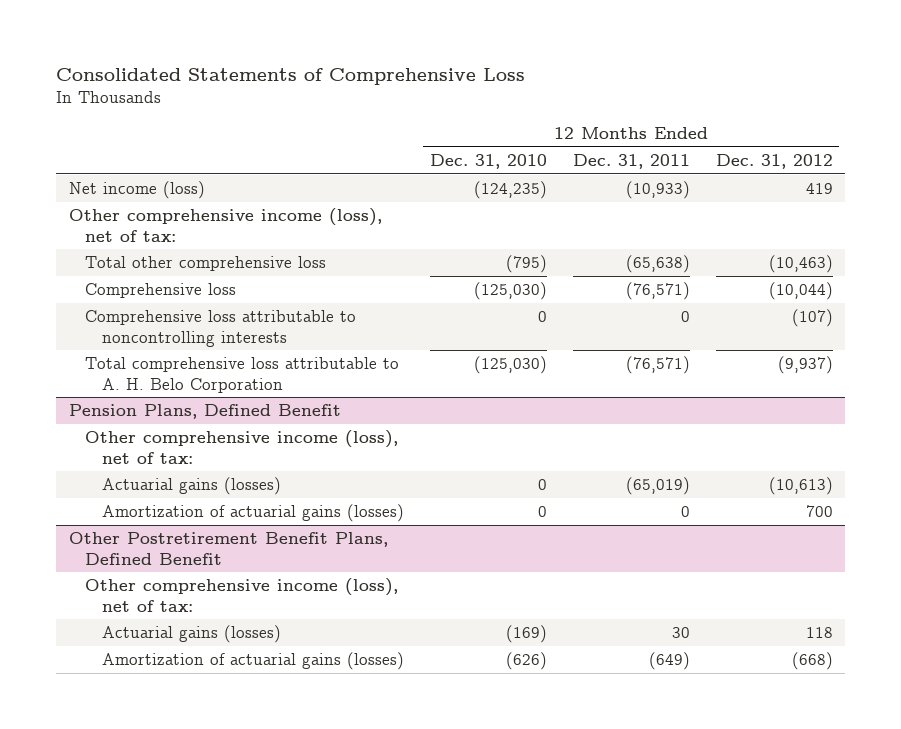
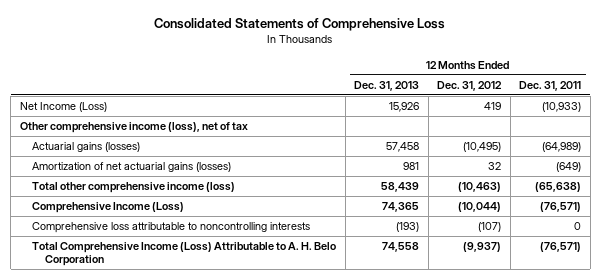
[429,153,547,169] Dec. 31, 2010 -> none
none -> [354,80,420,91] Dec. 31, 2013
[68,181,205,200] Net income (loss) -> [19,102,107,113] Net Income (Loss)
[68,208,382,242] Other comprehensive income (loss), net of tax: -> [19,122,248,134] Other comprehensive income (loss), net of tax
none -> [32,142,141,153] Actuarial gains (losses)
none -> [32,162,232,173] Amortization of net actuarial gains (losses)
[85,256,327,272] Total other comprehensive loss -> [32,182,236,194] Total other comprehensive income (loss)
[85,283,237,299] Comprehensive loss -> [32,202,185,214] Comprehensive Income (Loss)
[68,404,341,420] Pension Plans, Defined Benefit -> none
[85,430,399,464] Other comprehensive income (loss), net of tax: -> none
[101,477,281,496] Actuarial gains (losses) -> none
[101,504,404,523] Amortization of actuarial gains (losses) -> none
[68,532,388,565] Other Postretirement Benefit Plans, Defined Benefit -> none
[85,578,399,612] Other comprehensive income (loss), net of tax: -> none
[101,625,281,644] Actuarial gains (losses) -> none
[101,652,404,671] Amortization of actuarial gains (losses) -> none
[85,357,400,393] Total comprehensive loss attributable to A. H. Belo Corporation -> [32,242,337,267] Total Comprehensive Income (Loss) Attributable to A. H. Belo Corporation

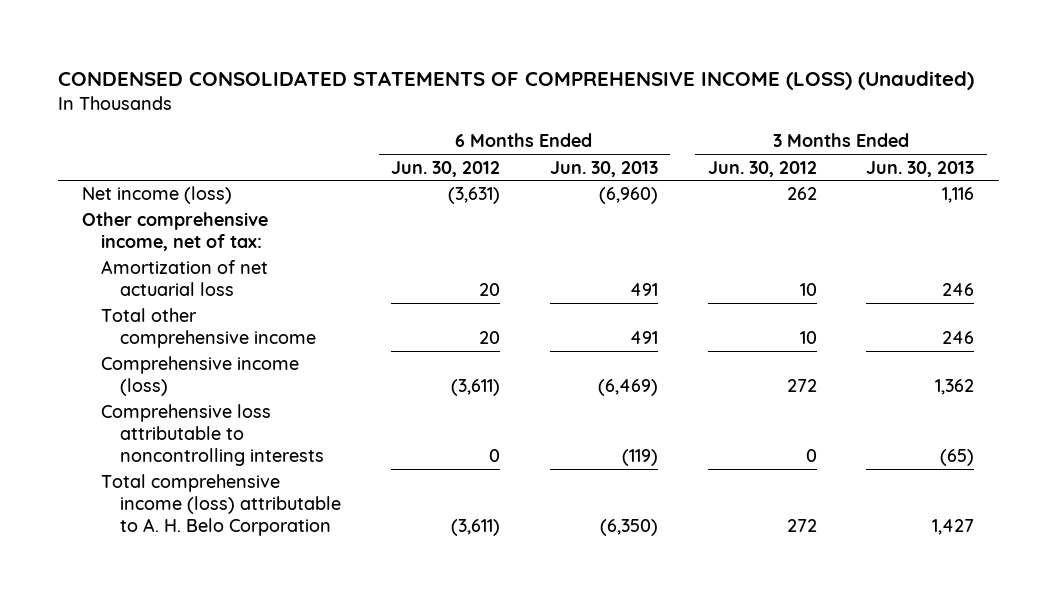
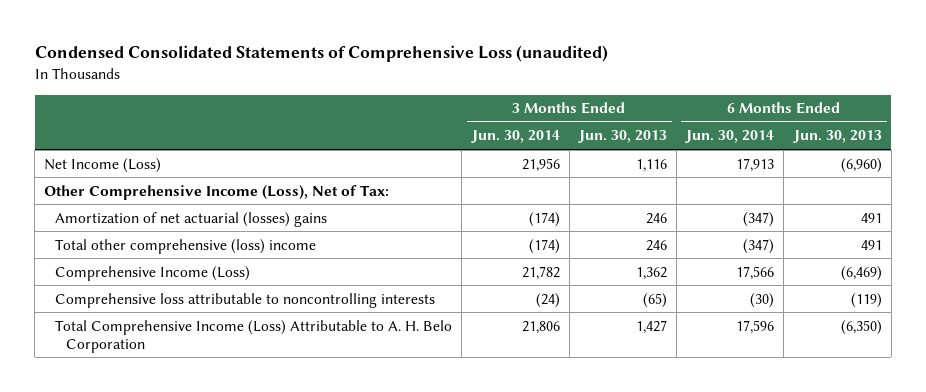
[57,70,974,90] CONDENSED CONSOLIDATED STATEMENTS OF COMPREHENSIVE INCOME (LOSS) (Unaudited) -> [34,45,608,63] Condensed Consolidated Statements of Comprehensive Loss (unaudited)
[391,160,501,177] Jun. 30, 2012 -> none
[707,160,817,177] Jun. 30, 2012 -> none
none -> [470,130,560,144] Jun. 30, 2014
none -> [685,130,775,144] Jun. 30, 2014
[82,186,233,205] Net income (loss) -> [44,157,162,173] Net Income (Loss)
[82,212,269,252] Other comprehensive income, net of tax: -> [44,184,390,200] Other Comprehensive Income (Loss), Net of Tax:
[101,260,269,297] Amortization of net actuarial loss -> [55,211,328,227] Amortization of net actuarial (losses) gains
[101,308,317,349] Total other comprehensive income -> [55,238,317,254] Total other comprehensive (loss) income
[101,356,300,397] Comprehensive income (loss) -> [55,265,251,281] Comprehensive Income (Loss)
[101,474,342,536] Total comprehensive income (loss) attributable to A. H. Belo Corporation -> [55,319,453,353] Total Comprehensive Income (Loss) Attributable to A. H. Belo Corporation

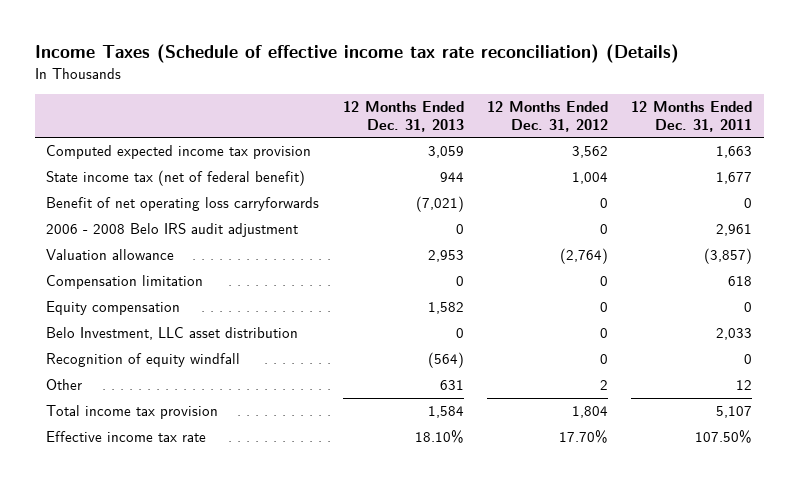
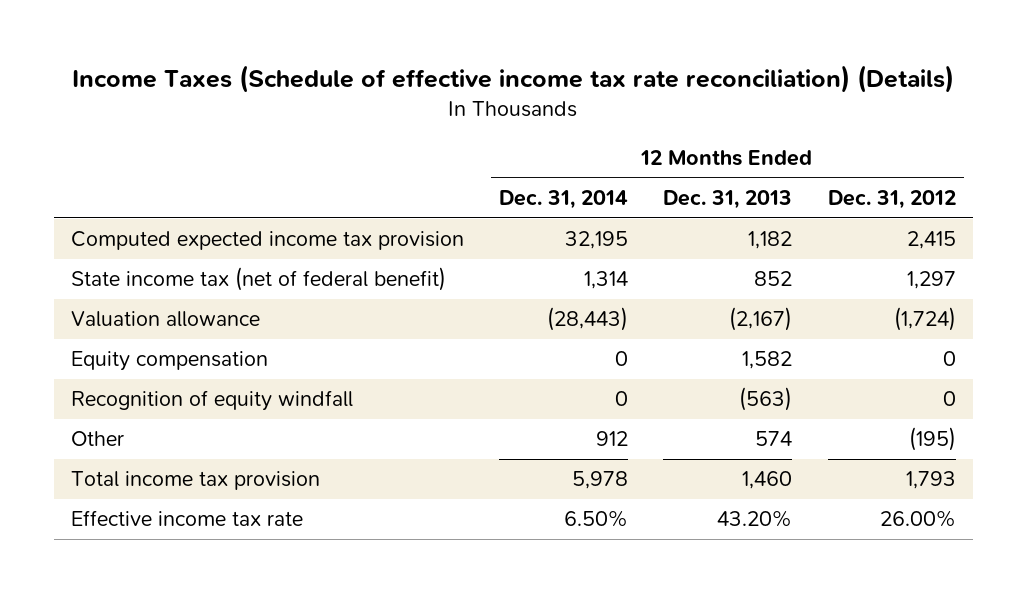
[631,101,753,132] 12 Months Ended Dec. 31, 2011 -> none
none -> [499,190,629,210] Dec. 31, 2014
[46,197,320,212] Benefit of net operating loss carryforwards -> none
[46,223,299,238] 2006 - 2008 Belo IRS audit adjustment -> none
[46,275,204,290] Compensation limitation -> none
[427,146,464,159] 3,059 -> [748,231,793,250] 1,182
[572,146,609,159] 3,562 -> [906,231,956,250] 2,415
[439,172,464,183] 944 -> [754,271,793,287] 852
[572,172,609,185] 1,004 -> [906,271,956,290] 1,297
[427,250,464,263] 2,953 -> [729,307,793,332] (2,167)
[560,248,609,265] (2,764) -> [893,307,956,332] (1,724)
[46,327,299,341] Belo Investment, LLC asset distribution -> none
[427,352,464,369] (564) -> [739,387,793,412] (563)
[439,380,464,391] 631 -> [755,431,793,447] 574
[600,380,609,391] 2 -> [908,427,956,452] (195)
[427,406,464,419] 1,584 -> [742,471,793,490] 1,460
[572,406,609,419] 1,804 -> [905,471,956,490] 1,793
[414,430,464,444] 18.10% -> [717,510,793,528] 43.20%
[559,430,609,444] 17.70% -> [879,510,956,528] 26.00%

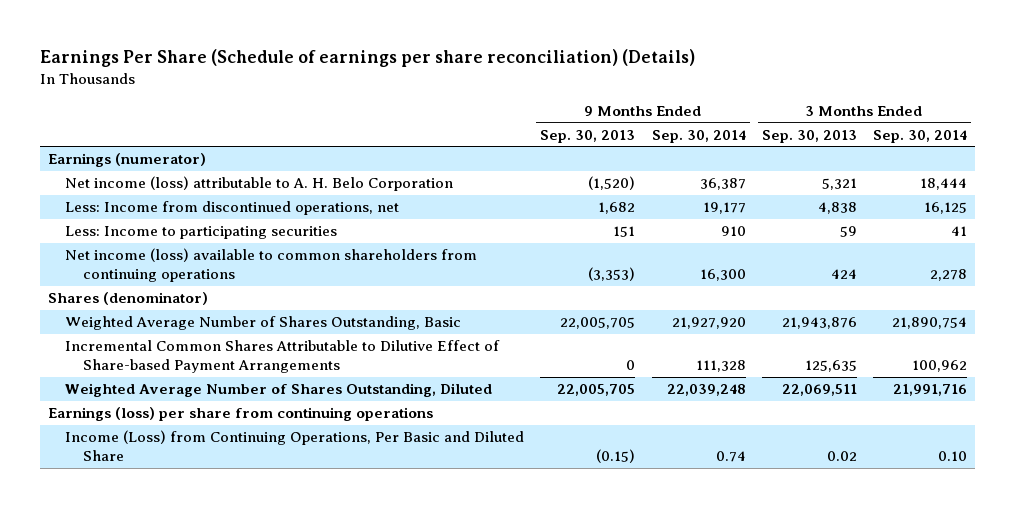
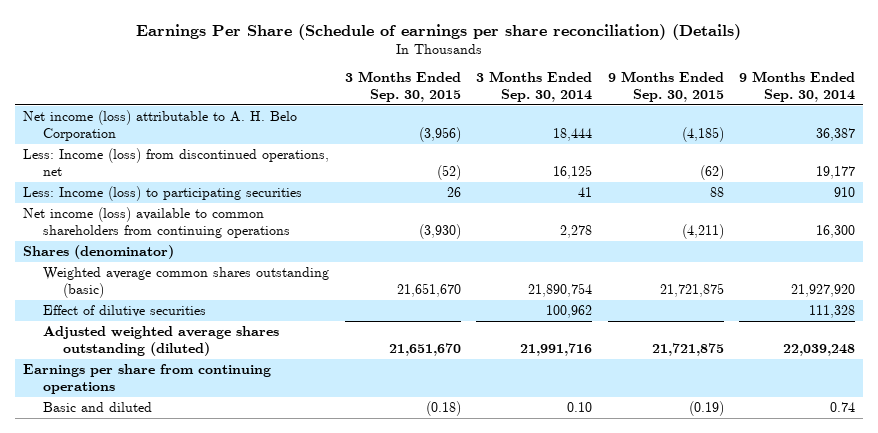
[540,129,636,143] Sep. 30, 2013 -> none
[761,129,857,143] Sep. 30, 2013 -> none
none -> [344,71,461,102] 3 Months Ended Sep. 30, 2015
none -> [607,71,724,102] 9 Months Ended Sep. 30, 2015
[47,153,206,168] Earnings (numerator) -> none
[65,201,400,216] Less: Income from discontinued operations, net -> [22,148,329,176] Less: Income (loss) from discontinued operations, net
[65,226,338,240] Less: Income to participating securities -> [22,186,302,202] Less: Income (loss) to participating securities
[65,316,462,331] Weighted Average Number of Shares Outstanding, Basic -> [43,267,330,298] Weighted average common shares outstanding (basic)
[65,340,501,374] Incremental Common Shares Attributable to Dilutive Effect of Share-based Payment Arrangements -> [43,305,207,318] Effect of dilutive securities
[65,383,493,398] Weighted Average Number of Shares Outstanding, Diluted -> [43,326,280,356] Adjusted weighted average shares outstanding (diluted)
[47,407,433,422] Earnings (loss) per share from continuing operations -> [22,364,271,394] Earnings per share from continuing operations
[65,430,525,462] Income (Loss) from Continuing Operations, Per Basic and Diluted Share -> [43,402,153,413] Basic and diluted

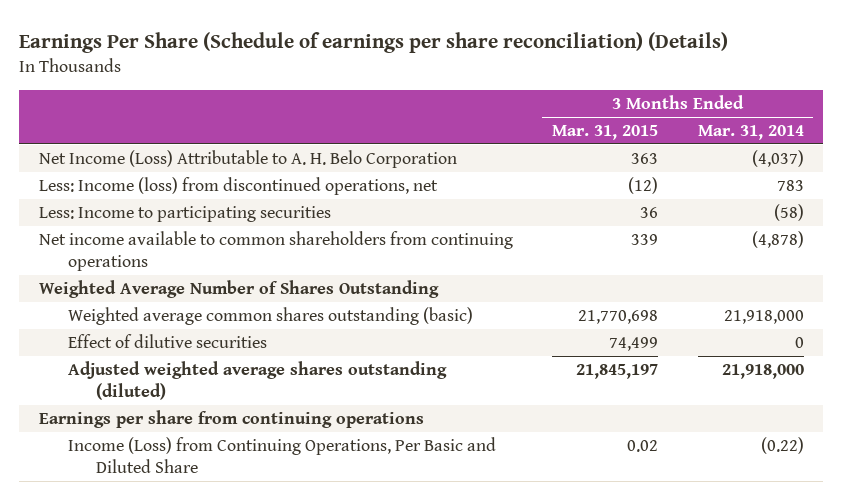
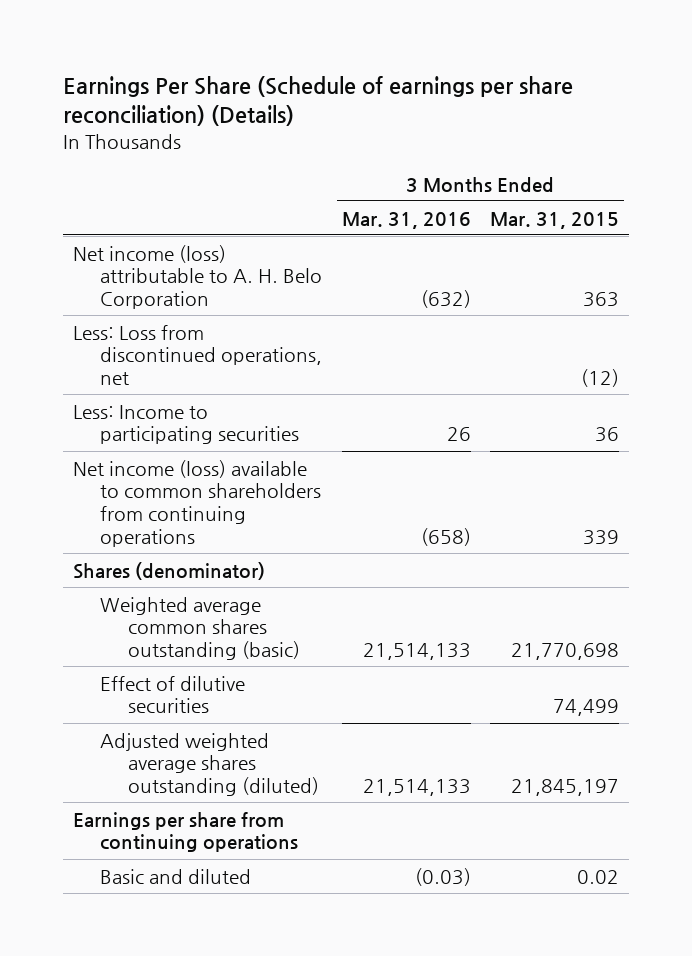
[697,125,804,141] Mar. 31, 2014 -> none
none -> [341,211,471,229] Mar. 31, 2016
[38,150,457,169] Net Income (Loss) Attributable to A. H. Belo Corporation -> [72,244,323,310] Net income (loss) attributable to A. H. Belo Corporation
[38,177,438,196] Less: Income (loss) from discontinued operations, net -> [72,324,323,386] Less: Loss from discontinued operations, net
[38,231,513,272] Net income available to common shareholders from continuing operations -> [72,459,322,547] Net income (loss) available to common shareholders from continuing operations
[38,280,439,299] Weighted Average Number of Shares Outstanding -> [72,561,265,580] Shares (denominator)
[67,437,496,474] Income (Loss) from Continuing Operations, Per Basic and Diluted Share -> [100,868,252,884] Basic and diluted

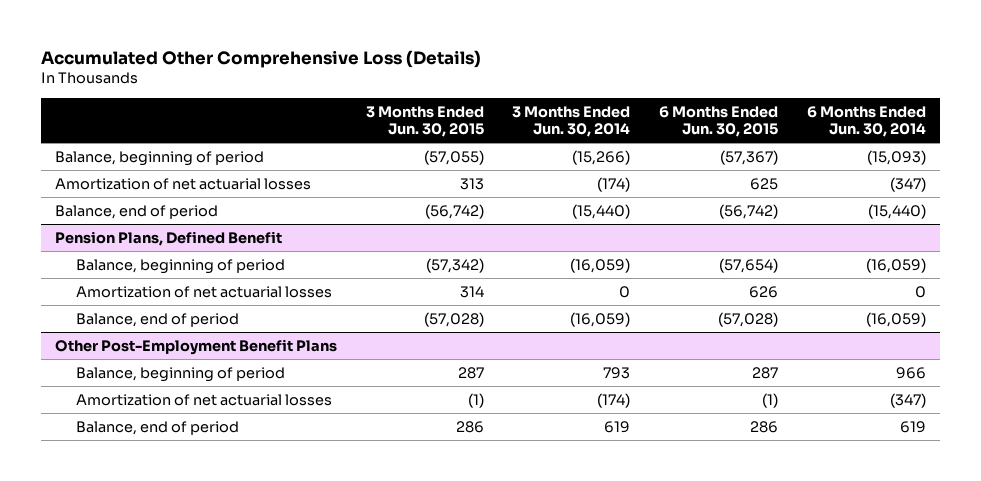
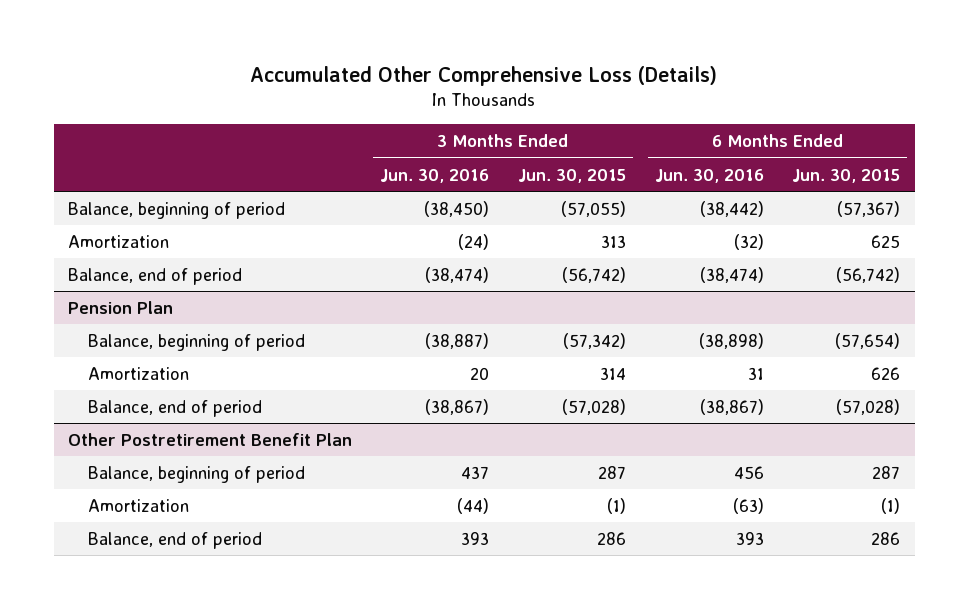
[512,105,631,138] 3 Months Ended Jun. 30, 2014 -> none
[806,105,926,138] 6 Months Ended Jun. 30, 2014 -> none
none -> [380,168,490,183] Jun. 30, 2016
none -> [654,168,764,183] Jun. 30, 2016
[55,177,312,190] Amortization of net actuarial losses -> [67,234,169,248] Amortization
[55,230,283,246] Pension Plans, Defined Benefit -> [67,300,173,314] Pension Plan
[75,285,332,298] Amortization of net actuarial losses -> [87,366,189,380] Amortization
[55,338,338,355] Other Post-Employment Benefit Plans -> [67,432,352,446] Other Postretirement Benefit Plan
[75,393,332,406] Amortization of net actuarial losses -> [87,498,189,512] Amortization

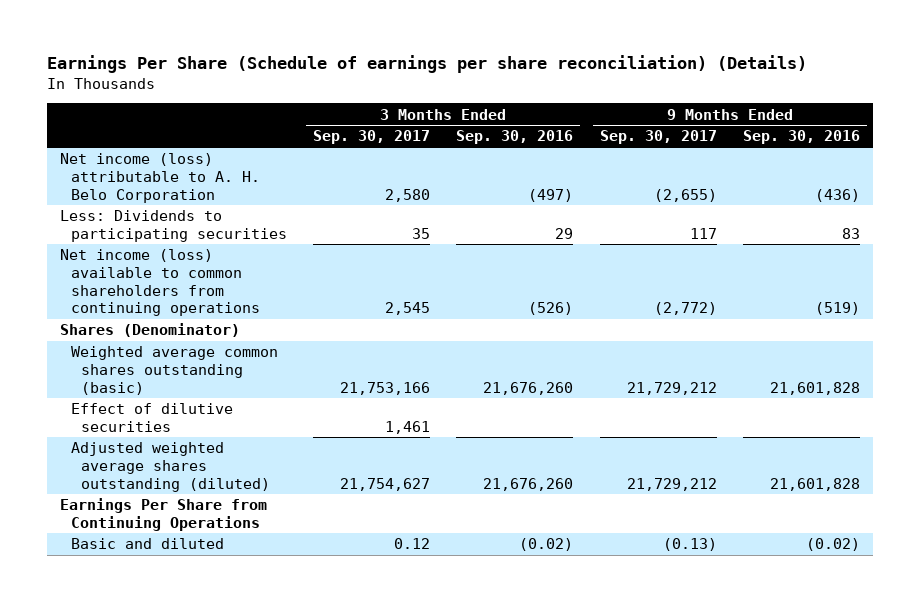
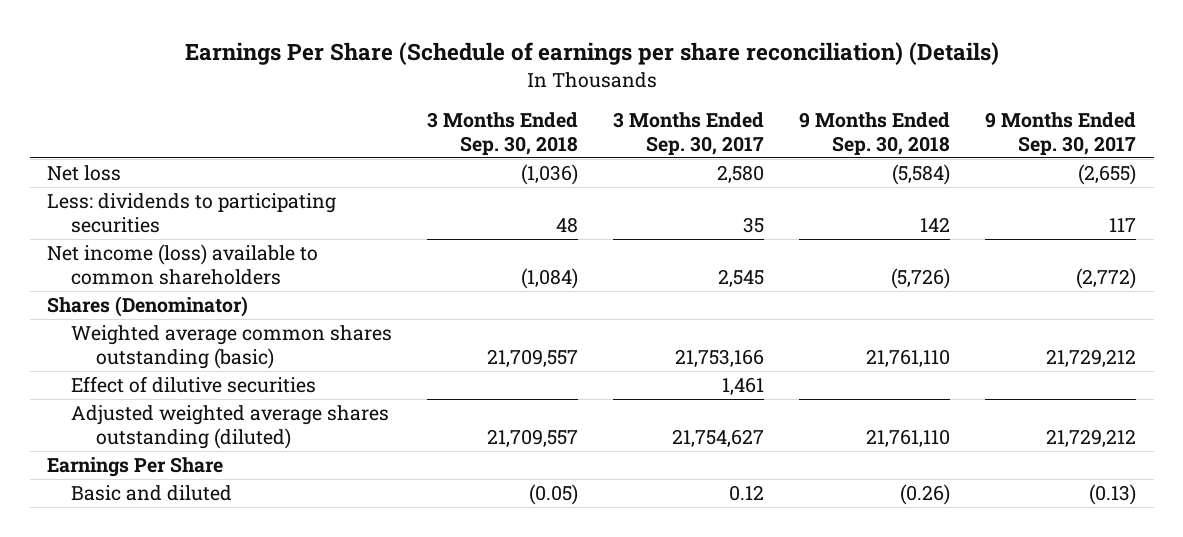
[456,130,574,145] Sep. 30, 2016 -> none
[743,130,861,145] Sep. 30, 2016 -> none
none -> [427,112,579,155] 3 Months Ended Sep. 30, 2018
none -> [799,112,951,155] 9 Months Ended Sep. 30, 2018
[59,153,260,203] Net income (loss) attributable to A. H. Belo Corporation -> [47,165,122,182] Net loss
[59,210,287,242] Less: Dividends to participating securities -> [47,193,337,233] Less: dividends to participating securities
[59,249,260,317] Net income (loss) available to common shareholders from continuing operations -> [47,244,319,285] Net income (loss) available to common shareholders
[59,498,267,531] Earnings Per Share from Continuing Operations -> [47,457,224,478] Earnings Per Share

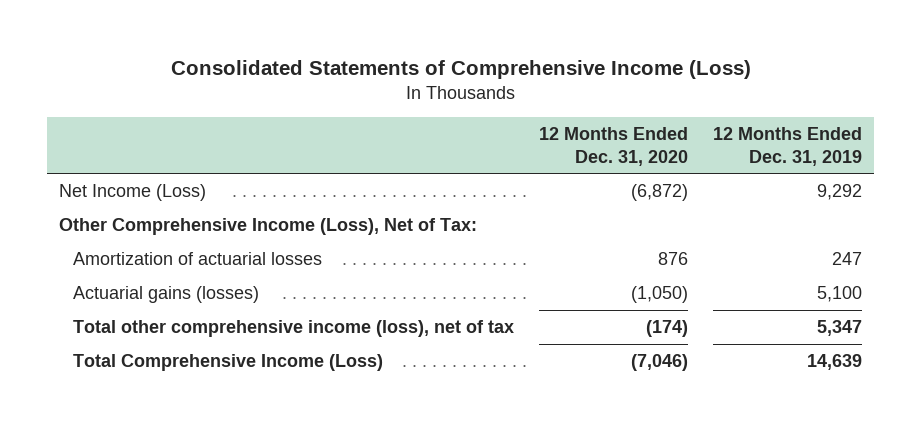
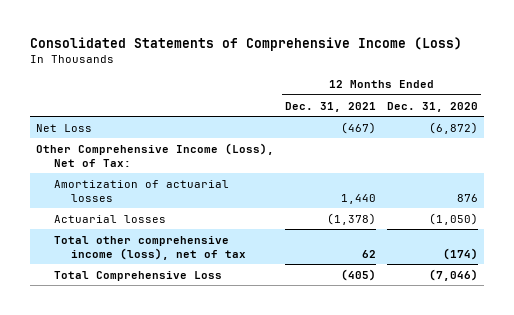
[712,127,862,166] 12 Months Ended Dec. 31, 2019 -> none
none -> [285,101,377,112] Dec. 31, 2021
[59,184,207,202] Net Income (Loss) -> [36,123,93,132] Net Loss
[73,286,260,304] Actuarial gains (losses) -> [53,214,166,223] Actuarial losses
[73,354,384,372] Total Comprehensive Income (Loss) -> [53,270,222,281] Total Comprehensive Loss

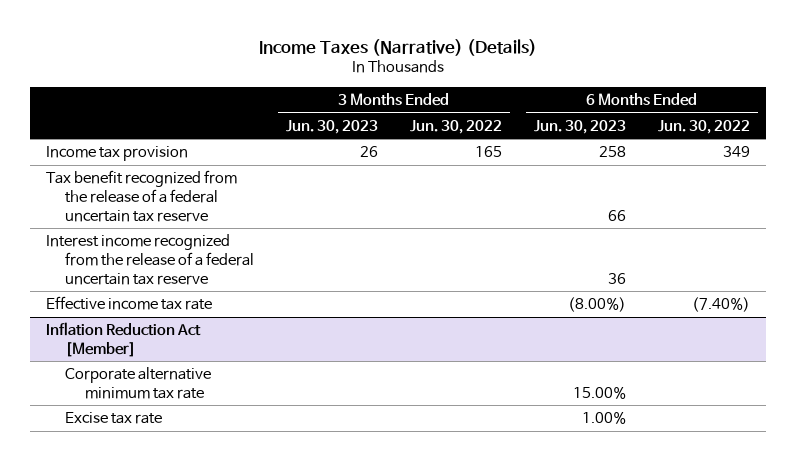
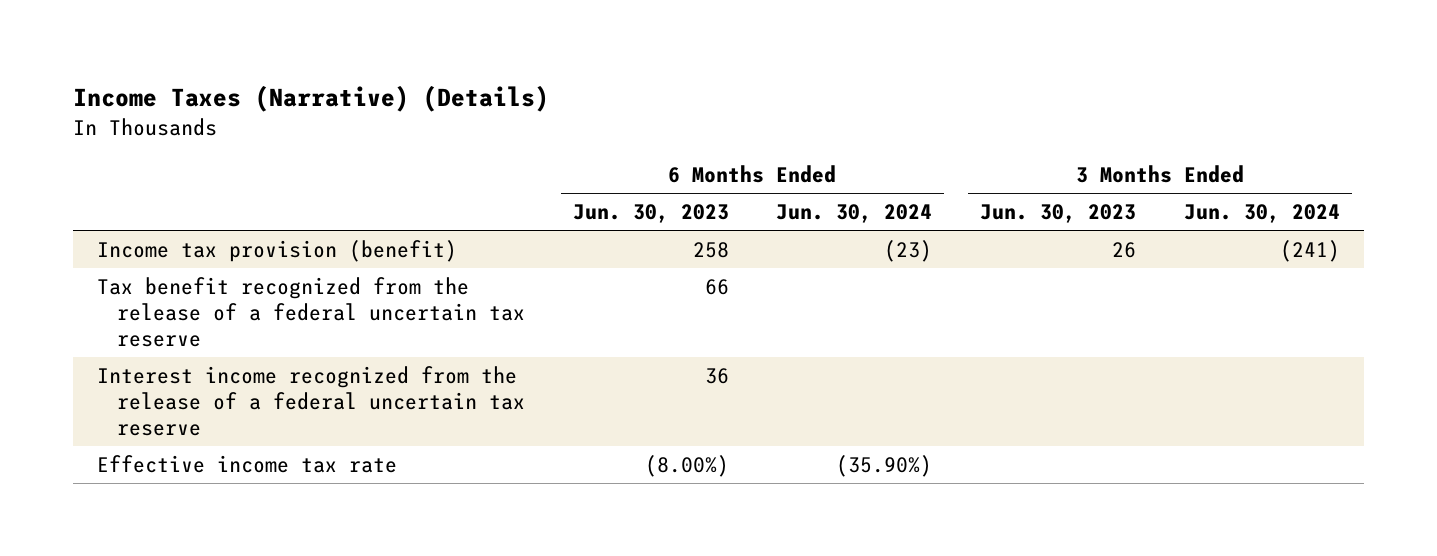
[410,119,503,134] Jun. 30, 2022 -> none
[657,119,750,134] Jun. 30, 2022 -> none
none -> [776,203,933,223] Jun. 30, 2024
none -> [1183,203,1340,223] Jun. 30, 2024
[46,146,189,162] Income tax provision -> [97,239,458,262] Income tax provision (benefit)
[46,322,202,357] Inflation Reduction Act [Member] -> none
[65,367,212,399] Corporate alternative minimum tax rate -> none
[65,412,163,425] Excise tax rate -> none

